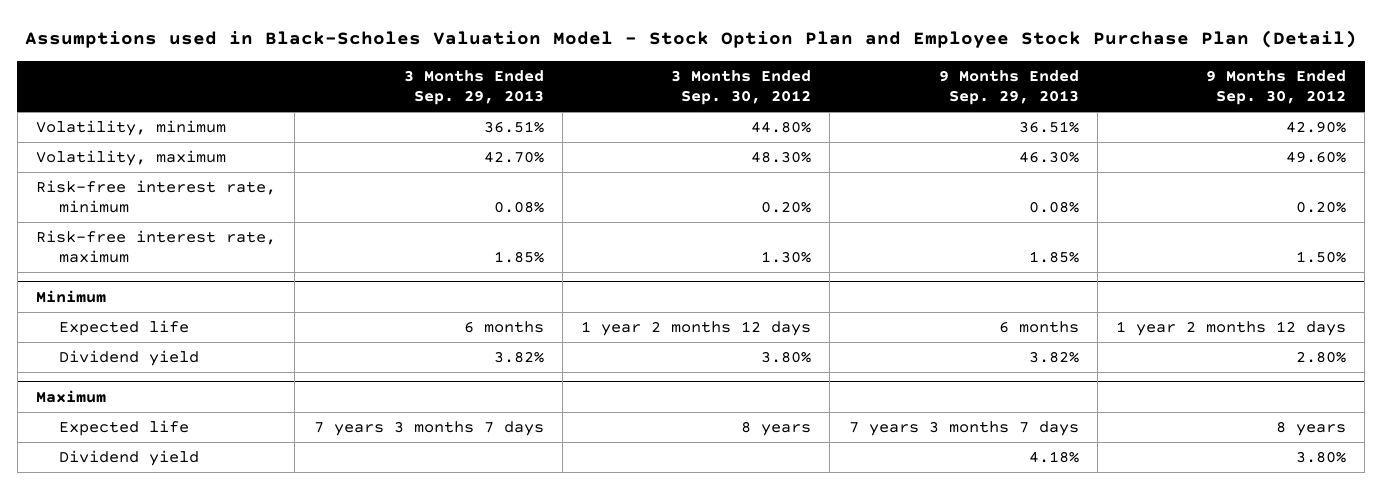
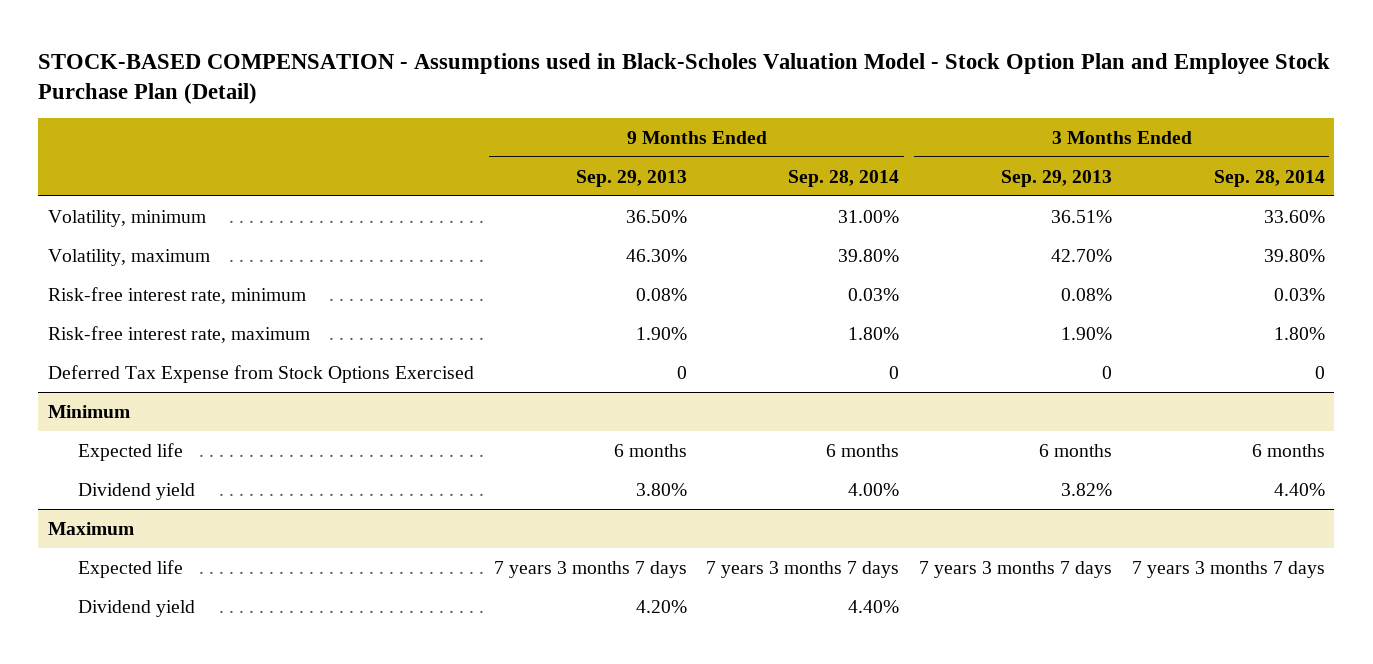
[25,30,1358,49] Assumptions used in Black-Scholes Valuation Model - Stock Option Plan and Employee Stock Purchase Plan (Detail) -> [38,52,1331,104] STOCK-BASED COMPENSATION - Assumptions used in Black-Scholes Valuation Model - Stock Option Plan and Employee Stock Purchase Plan (Detail)
[671,70,812,106] 3 Months Ended Sep. 30, 2012 -> none
[1206,70,1347,106] 9 Months Ended Sep. 30, 2012 -> none
none -> [788,169,900,187] Sep. 28, 2014
none -> [1213,169,1325,187] Sep. 28, 2014
[1018,121,1079,134] 36.51% -> [625,209,687,223] 36.50%
[493,251,544,264] 1.85% -> [1060,326,1112,340] 1.90%
[1028,251,1079,264] 1.85% -> [635,326,687,340] 1.90%
none -> [48,364,475,383] Deferred Tax Expense from Stock Options Exercised
[1028,351,1079,364] 3.82% -> [635,482,687,496] 3.80%
[1028,451,1079,464] 4.18% -> [635,599,687,613] 4.20%

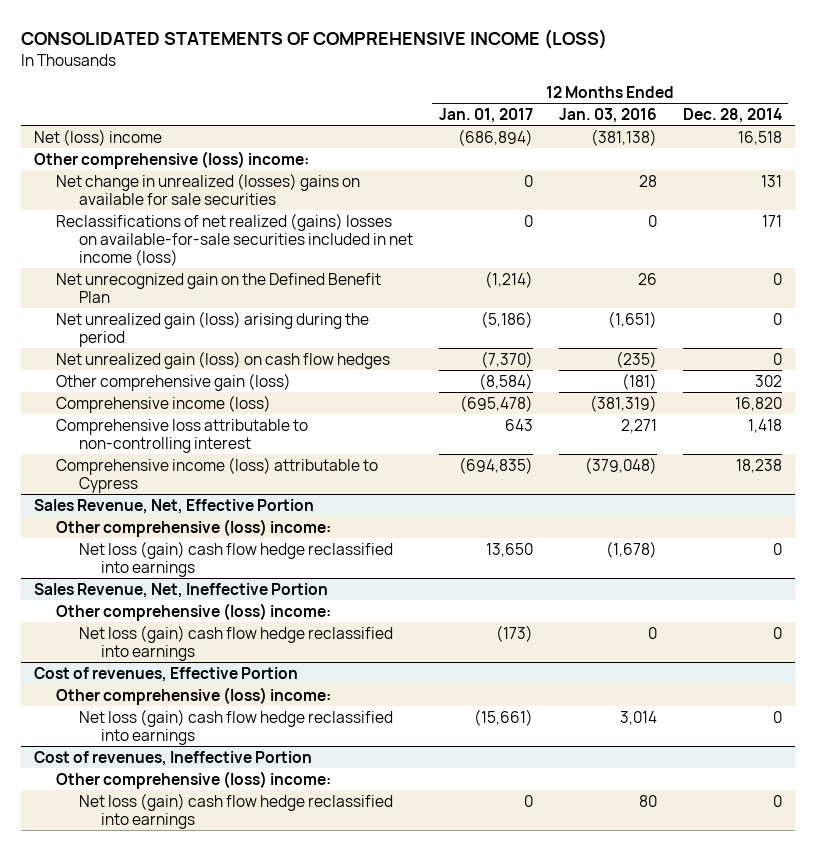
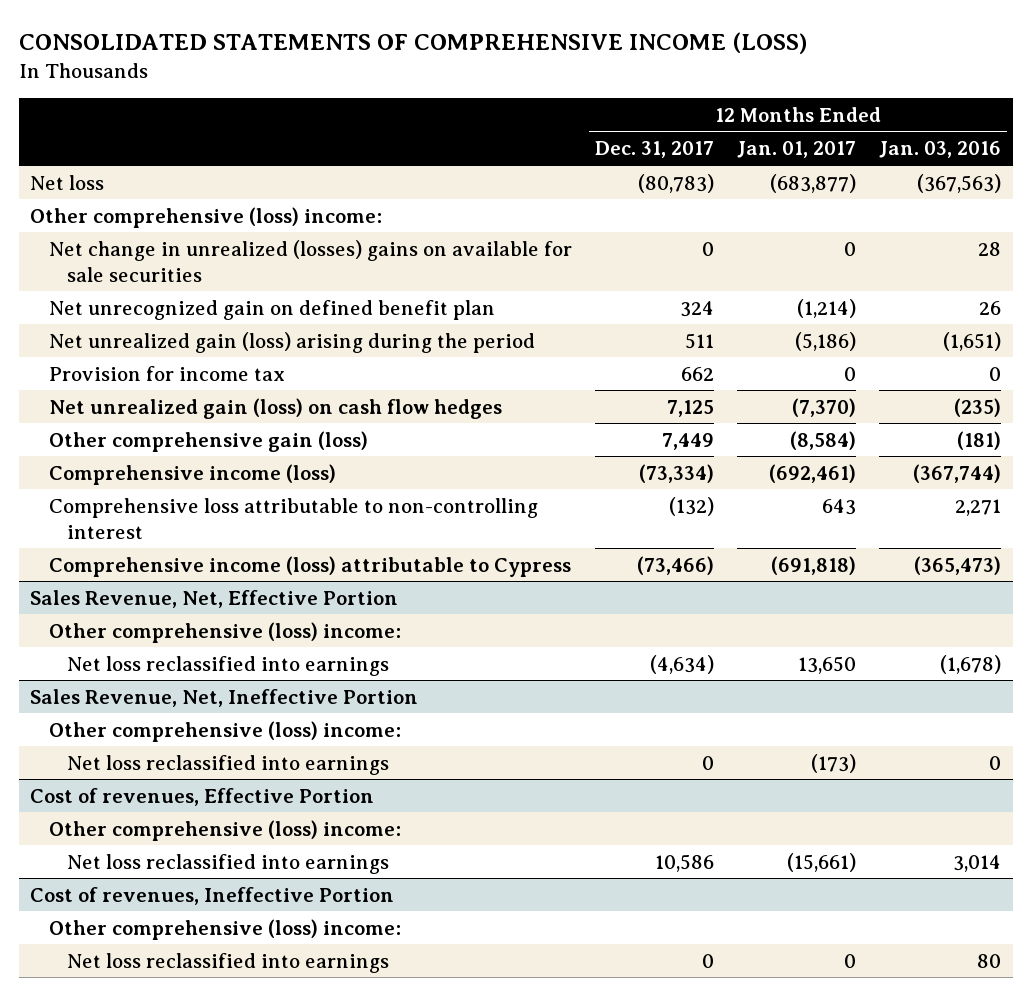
[682,108,782,124] Dec. 28, 2014 -> none
none -> [594,141,714,159] Dec. 31, 2017
[33,128,162,146] Net (loss) income -> [30,174,105,190] Net loss
[457,128,533,146] (686,894) -> [770,173,857,193] (683,877)
[590,128,657,146] (381,138) -> [917,173,1002,193] (367,563)
[56,212,413,266] Reclassifications of net realized (gains) losses on available-for-sale securities included in net income (loss) -> none
[56,272,382,303] Net unrecognized gain on the Defined Benefit Plan -> [48,299,495,320] Net unrecognized gain on defined benefit plan
none -> [48,365,285,381] Provision for income tax
[459,394,533,412] (695,478) -> [769,463,857,483] (692,461)
[589,394,657,412] (381,319) -> [913,463,1002,483] (367,744)
[458,456,533,474] (694,835) -> [771,555,857,575] (691,818)
[584,456,657,474] (379,048) -> [914,555,1002,575] (365,473)
[78,540,393,577] Net loss (gain) cash flow hedge reclassified into earnings -> [67,655,390,676] Net loss reclassified into earnings
[78,624,393,661] Net loss (gain) cash flow hedge reclassified into earnings -> [67,754,390,775] Net loss reclassified into earnings
[78,708,393,745] Net loss (gain) cash flow hedge reclassified into earnings -> [67,853,390,874] Net loss reclassified into earnings
[78,792,393,829] Net loss (gain) cash flow hedge reclassified into earnings -> [67,952,390,973] Net loss reclassified into earnings

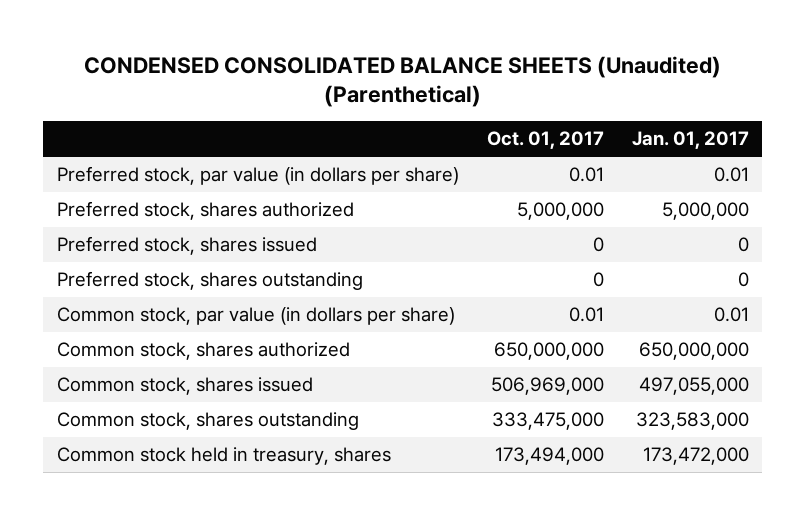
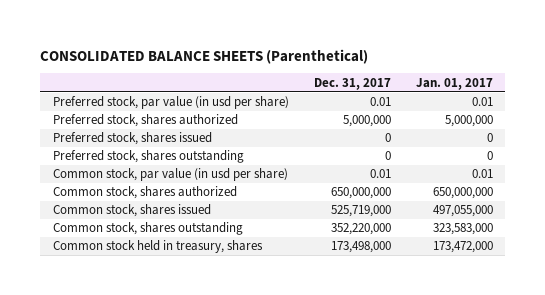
[83,55,721,108] CONDENSED CONSOLIDATED BALANCE SHEETS (Unaudited) (Parenthetical) -> [40,48,369,64] CONSOLIDATED BALANCE SHEETS (Parenthetical)
[486,131,604,150] Oct. 01, 2017 -> none
none -> [313,77,391,90] Dec. 31, 2017
[57,166,460,186] Preferred stock, par value (in dollars per share) -> [52,96,289,110] Preferred stock, par value (in usd per share)
[57,307,456,326] Common stock, par value (in dollars per share) -> [52,168,288,182] Common stock, par value (in usd per share)

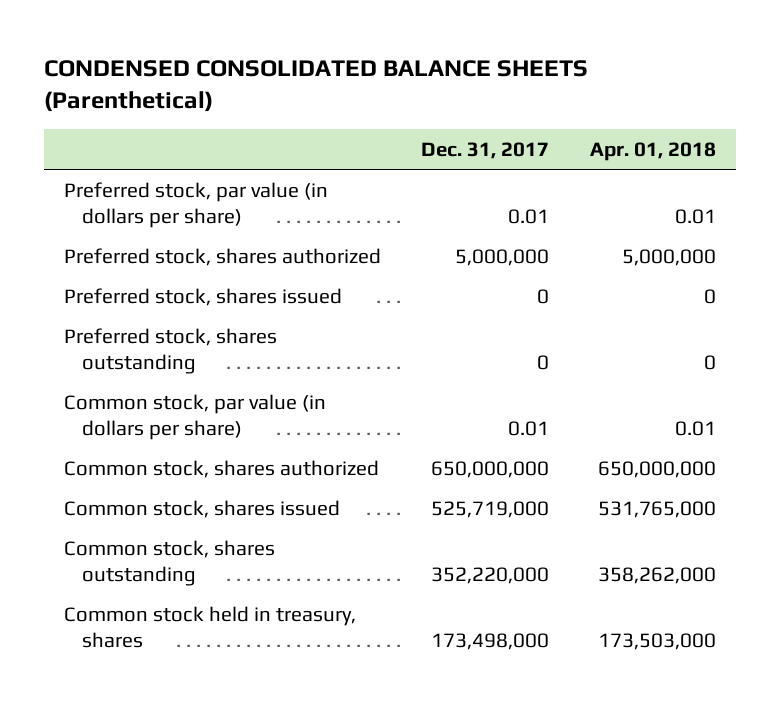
[40,48,369,64] CONSOLIDATED BALANCE SHEETS (Parenthetical) -> [43,59,588,113] CONDENSED CONSOLIDATED BALANCE SHEETS (Parenthetical)
[415,77,493,90] Jan. 01, 2017 -> none
none -> [589,141,716,161] Apr. 01, 2018
[52,96,289,110] Preferred stock, par value (in usd per share) -> [63,181,328,228] Preferred stock, par value (in dollars per share)
[52,168,288,182] Common stock, par value (in usd per share) -> [63,393,326,440] Common stock, par value (in dollars per share)

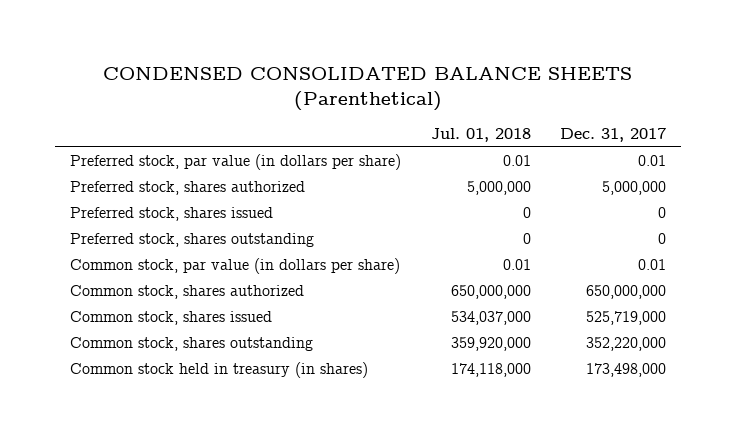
[589,141,716,161] Apr. 01, 2018 -> none
none -> [430,128,531,143] Jul. 01, 2018
[63,605,356,648] Common stock held in treasury, shares -> [70,362,369,379] Common stock held in treasury (in shares)

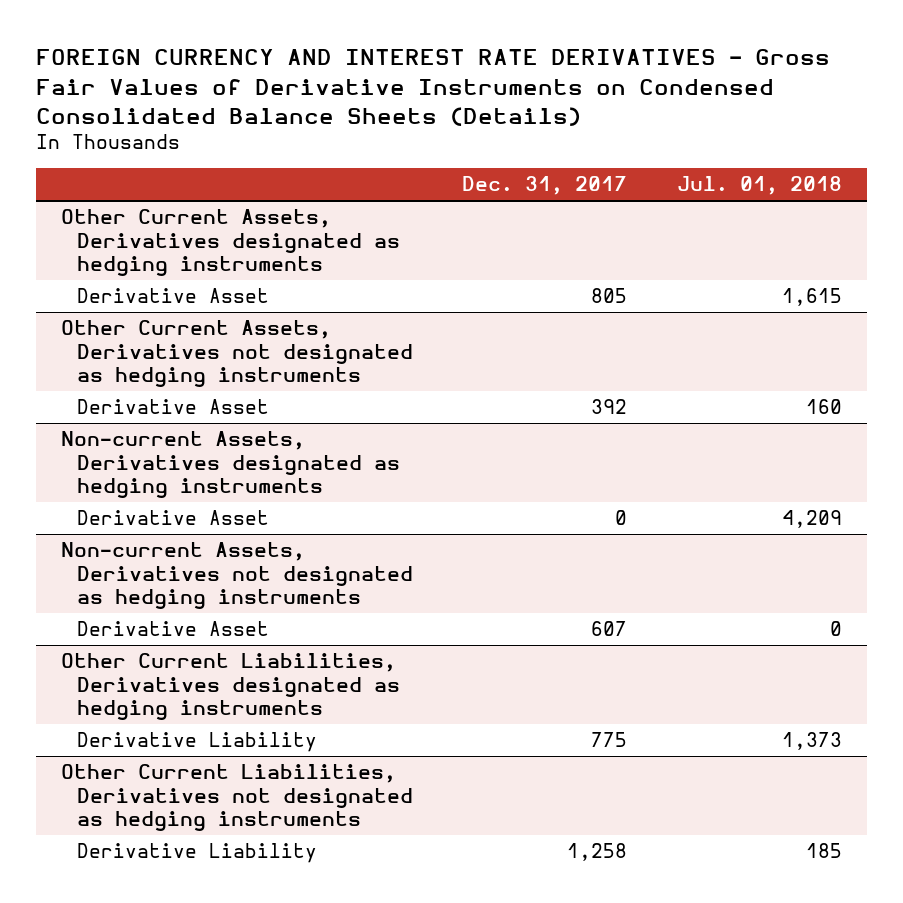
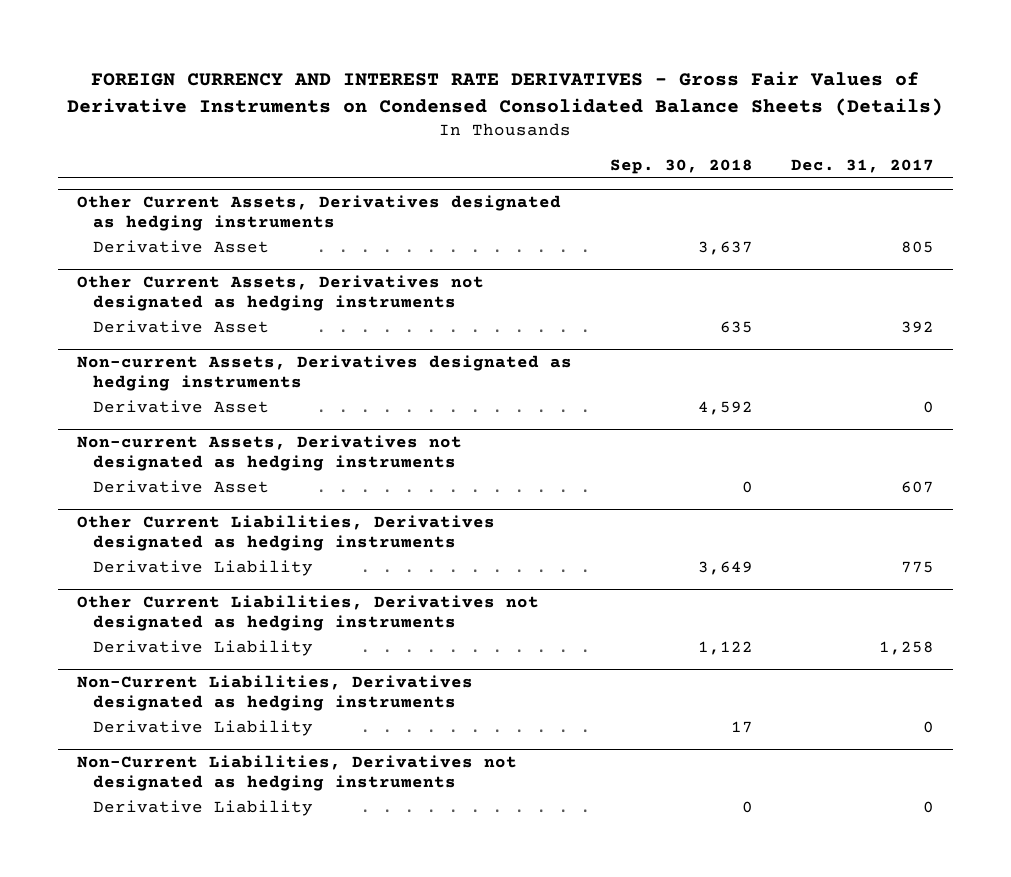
[676,176,842,196] Jul. 01, 2018 -> none
none -> [609,159,753,175] Sep. 30, 2018
none -> [76,674,473,711] Non-Current Liabilities, Derivatives designated as hedging instruments
none -> [93,719,314,736] Derivative Liability
none -> [76,754,517,791] Non-Current Liabilities, Derivatives not designated as hedging instruments
none -> [93,799,314,816] Derivative Liability

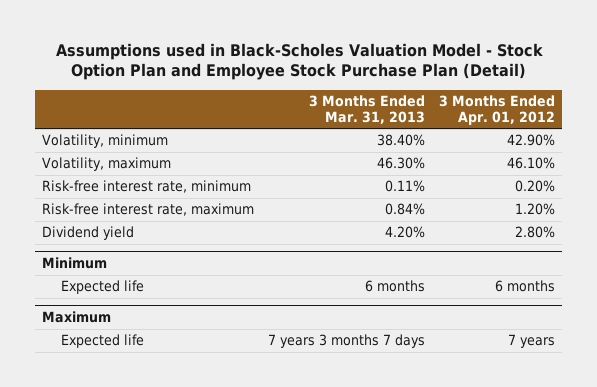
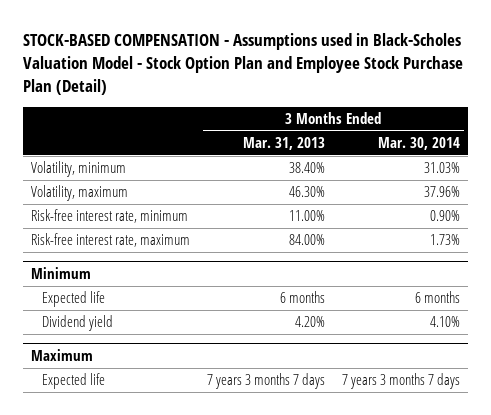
[55,42,543,81] Assumptions used in Black-Scholes Valuation Model - Stock Option Plan and Employee Stock Purchase Plan (Detail) -> [22,32,463,95] STOCK-BASED COMPENSATION - Assumptions used in Black-Scholes Valuation Model - Stock Option Plan and Employee Stock Purchase Plan (Detail)
[439,95,556,125] 3 Months Ended Apr. 01, 2012 -> none
none -> [377,136,460,150] Mar. 30, 2014
[42,226,135,241] Dividend yield -> none
[385,180,426,193] 0.11% -> [288,210,325,222] 11.00%
[385,203,426,216] 0.84% -> [288,234,325,246] 84.00%
none -> [41,315,113,332] Dividend yield

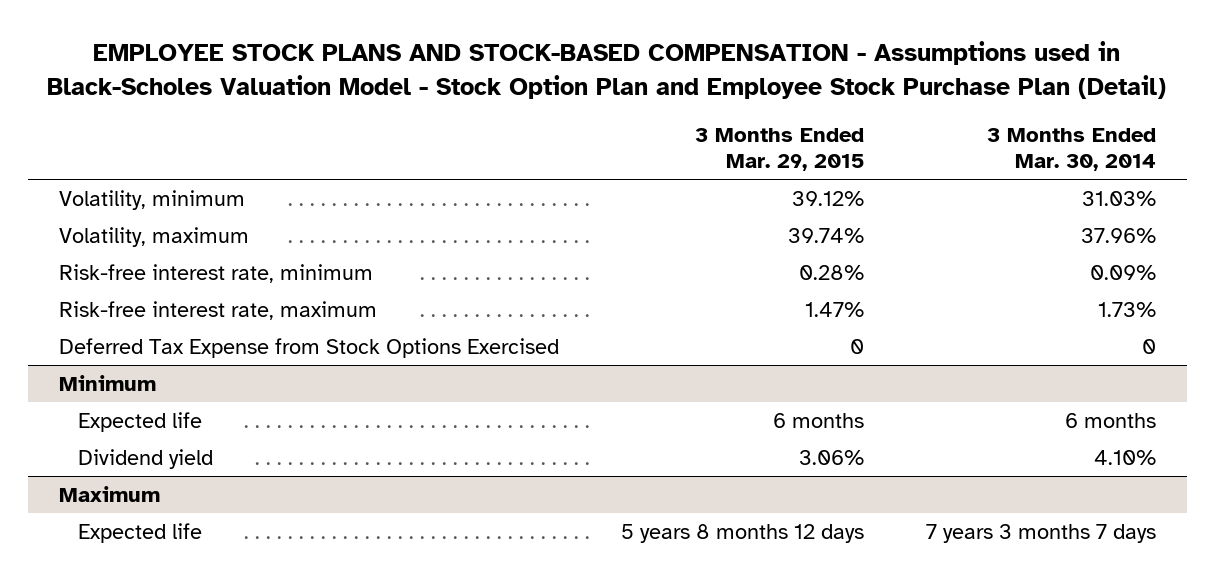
[22,32,463,95] STOCK-BASED COMPENSATION - Assumptions used in Black-Scholes Valuation Model - Stock Option Plan and Employee Stock Purchase Plan (Detail) -> [47,41,1167,99] EMPLOYEE STOCK PLANS AND STOCK-BASED COMPENSATION - Assumptions used in Black-Scholes Valuation Model - Stock Option Plan and Employee Stock Purchase Plan (Detail)
[242,136,325,150] Mar. 31, 2013 -> none
none -> [694,127,864,172] 3 Months Ended Mar. 29, 2015
[429,210,460,222] 0.90% -> [1089,264,1156,280] 0.09%
none -> [58,337,559,358] Deferred Tax Expense from Stock Options Exercised

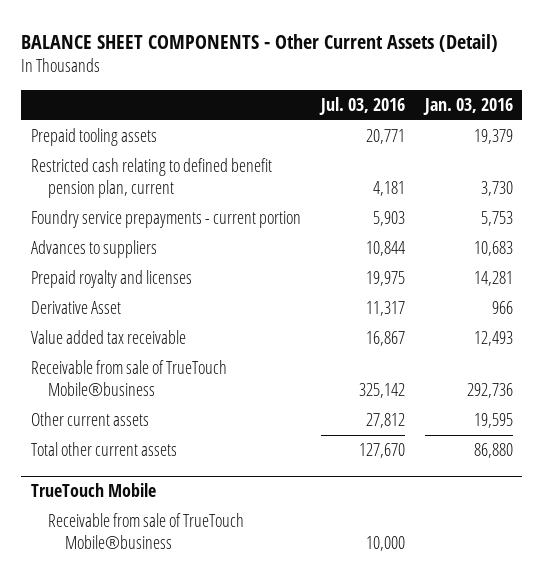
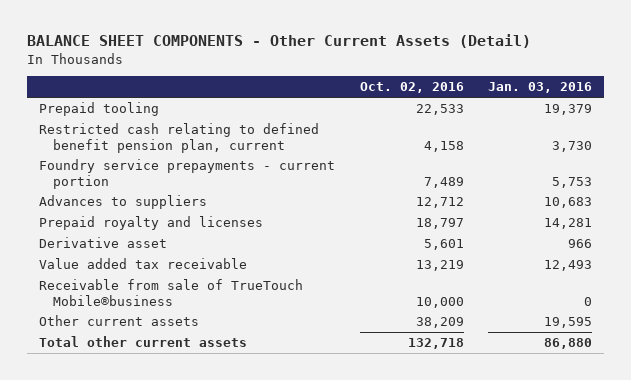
[318,96,405,115] Jul. 03, 2016 -> none
none -> [359,82,464,94] Oct. 02, 2016
[31,128,158,147] Prepaid tooling assets -> [39,102,160,117] Prepaid tooling
[31,301,122,315] Derivative Asset -> [39,237,168,249] Derivative asset
[466,383,513,399] 292,736 -> [584,296,593,306] 0
[31,483,157,498] TrueTouch Mobile -> none
[48,513,245,550] Receivable from sale of TrueTouch Mobile®business -> none

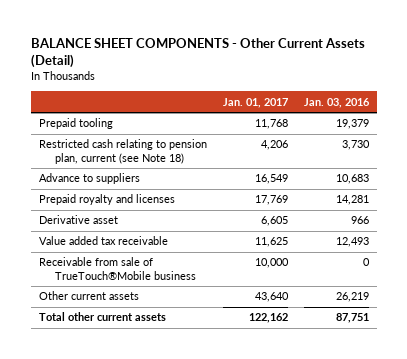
[359,82,464,94] Oct. 02, 2016 -> none
none -> [222,97,288,108] Jan. 01, 2017
[39,159,336,189] Foundry service prepayments - current portion -> none
[39,123,320,153] Restricted cash relating to defined benefit pension plan, current -> [38,139,207,165] Restricted cash relating to pension plan, current (see Note 18)
[39,195,208,210] Advances to suppliers -> [38,173,140,185] Advance to suppliers
[39,279,304,306] Receivable from sale of TrueTouch Mobile®business -> [38,257,197,281] Receivable from sale of TrueTouch®Mobile business
[544,317,593,329] 19,595 -> [335,292,369,303] 26,219
[544,338,593,350] 86,880 -> [335,313,369,324] 87,751

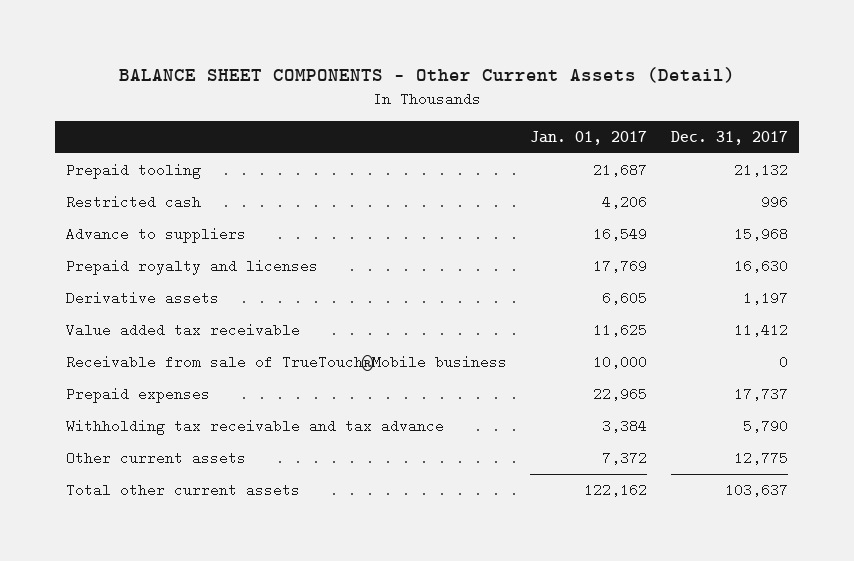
[303,97,370,108] Jan. 03, 2016 -> none
none -> [670,130,788,145] Dec. 31, 2017
[254,119,288,130] 11,768 -> [593,163,648,178] 21,687
[38,139,207,165] Restricted cash relating to pension plan, current (see Note 18) -> [66,195,202,210] Restricted cash
[38,215,118,225] Derivative asset -> [66,291,220,306] Derivative assets
none -> [66,387,211,404] Prepaid expenses
none -> [66,419,445,436] Withholding tax receivable and tax advance
[254,292,289,303] 43,640 -> [602,451,648,466] 7,372

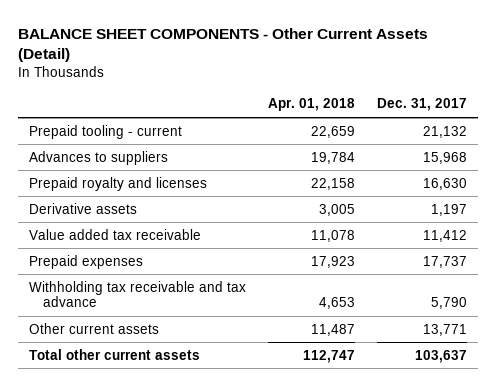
[530,130,648,145] Jan. 01, 2017 -> none
none -> [268,98,356,112] Apr. 01, 2018
[66,195,202,210] Restricted cash -> none
[66,163,202,180] Prepaid tooling -> [29,124,183,139] Prepaid tooling - current
[66,227,247,244] Advance to suppliers -> [29,150,169,165] Advances to suppliers
[66,355,508,372] Receivable from sale of TrueTouch®Mobile business -> none
[733,451,788,466] 12,775 -> [423,323,468,336] 13,771

